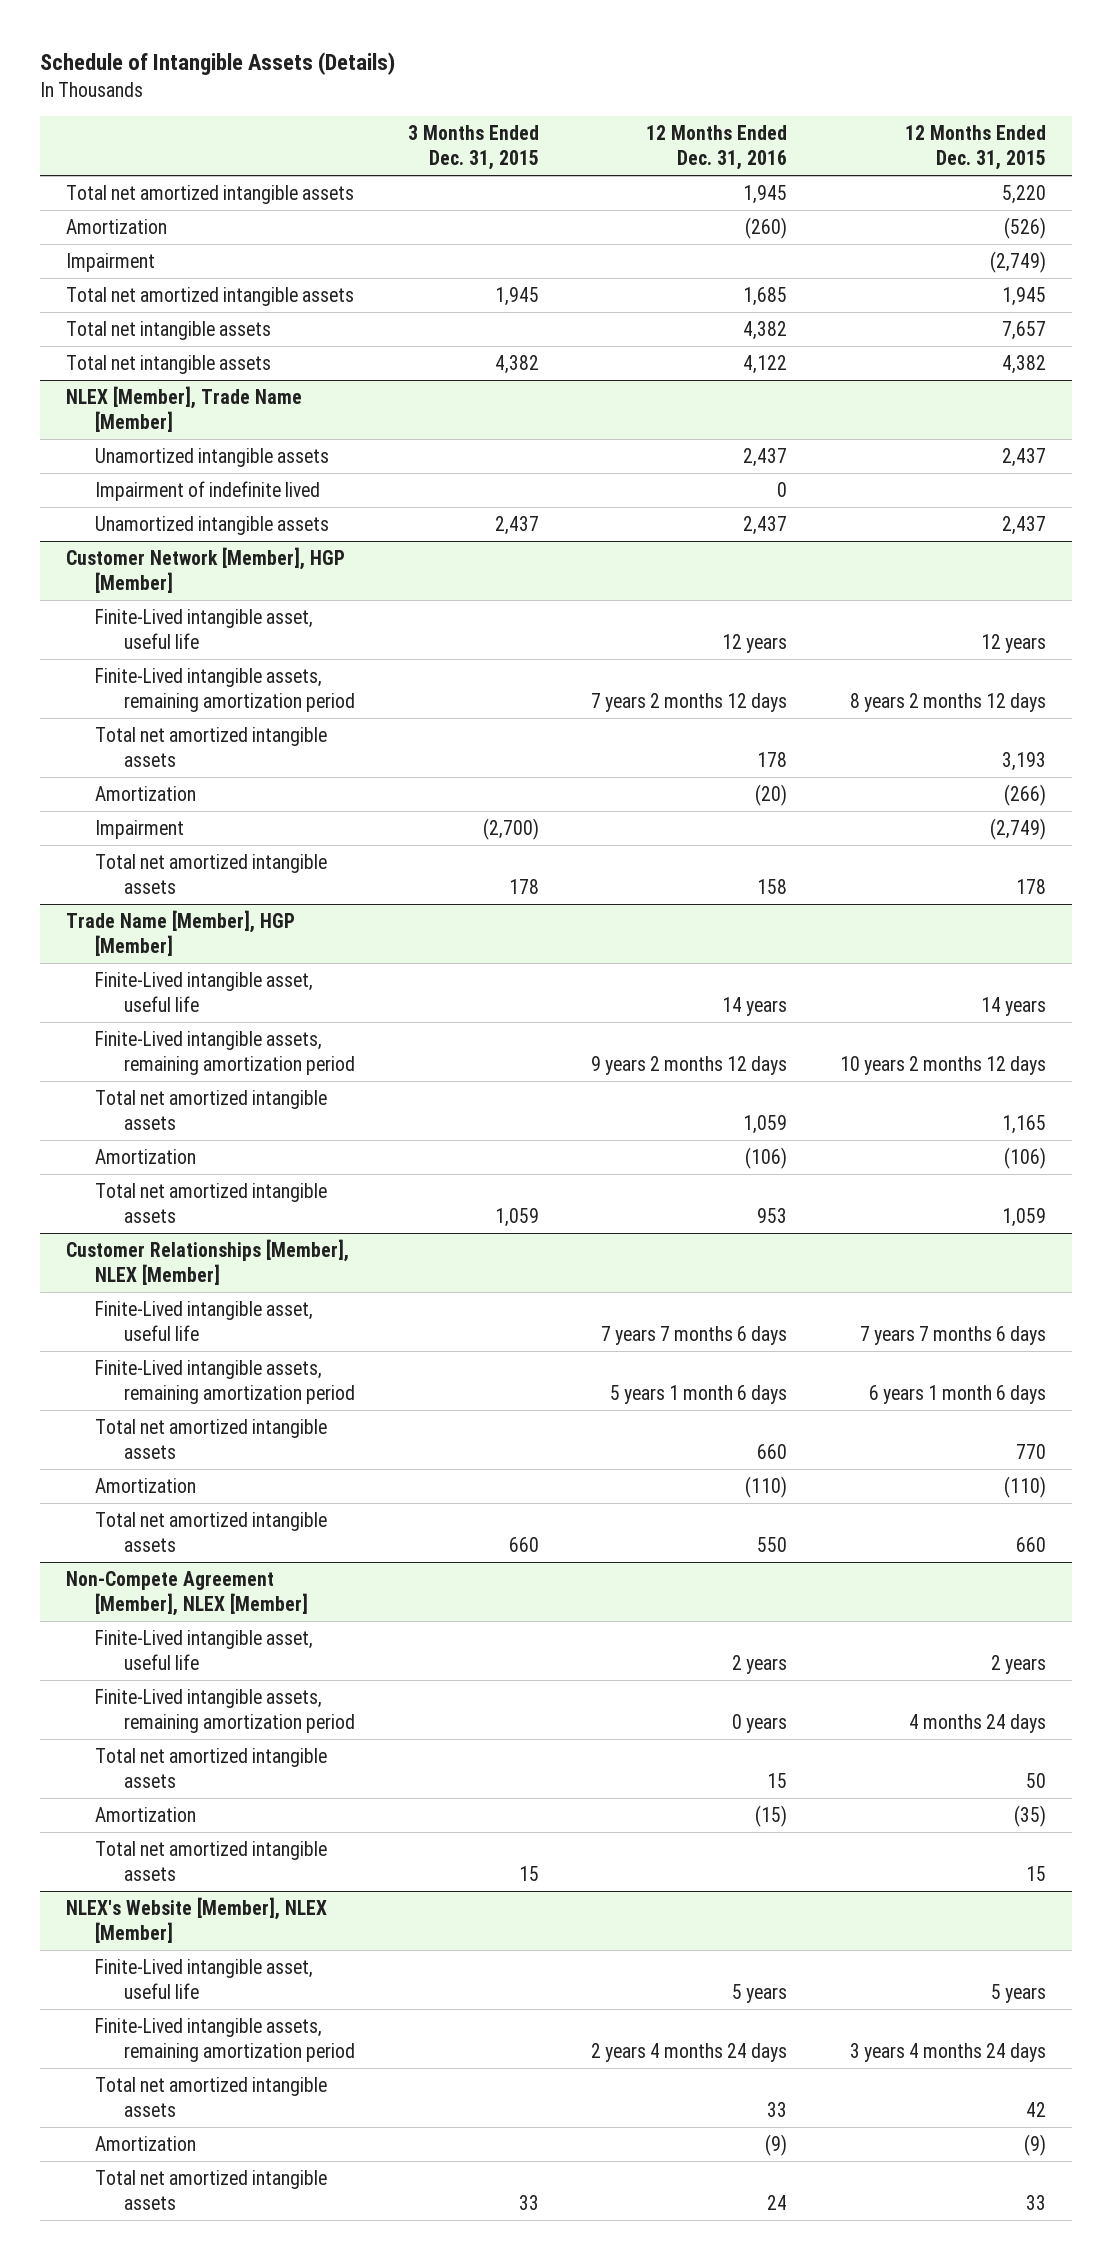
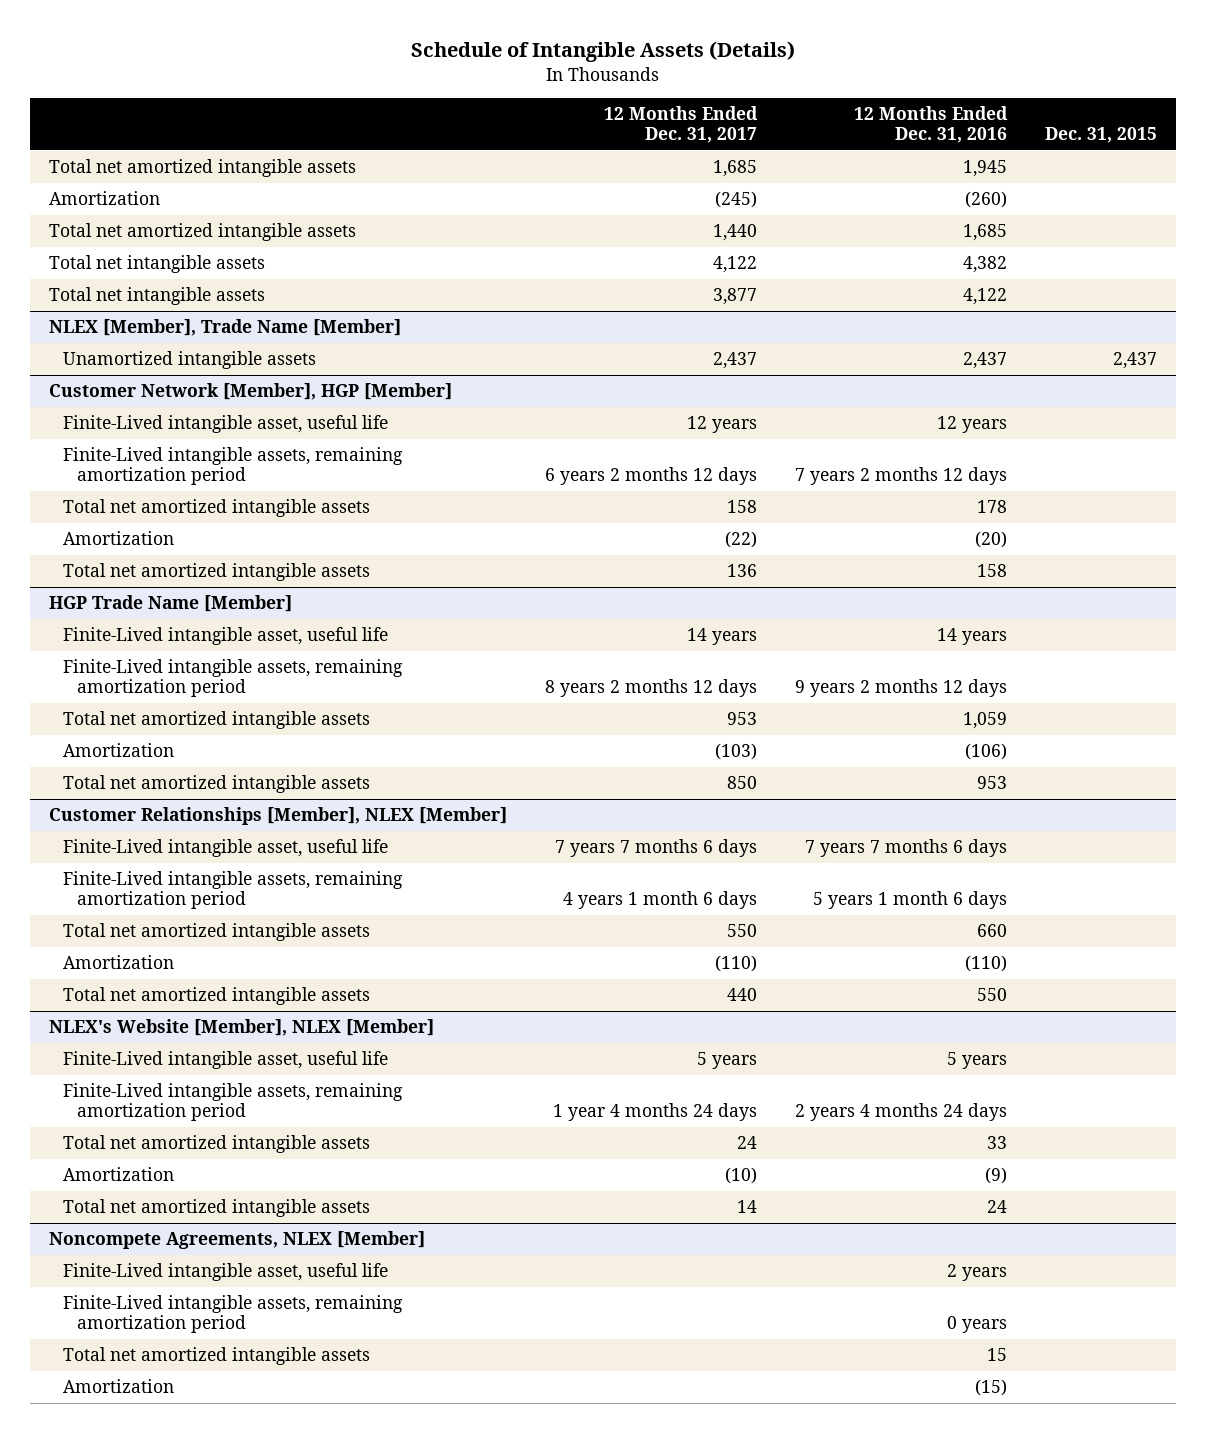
[407,125,539,171] 3 Months Ended Dec. 31, 2015 -> none
[905,125,1047,171] 12 Months Ended Dec. 31, 2015 -> none
none -> [604,106,759,144] 12 Months Ended Dec. 31, 2017
none -> [1045,127,1158,144] Dec. 31, 2015
[66,252,156,272] Impairment -> none
[95,480,321,501] Impairment of indefinite lived -> none
[95,515,330,535] Unamortized intangible assets -> none
[95,819,185,839] Impairment -> none
[66,909,296,956] Trade Name [Member], HGP [Member] -> [49,595,293,613] HGP Trade Name [Member]
[66,1570,309,1616] Non-Compete Agreement [Member], NLEX [Member] -> none
[95,1629,314,1670] Finite-Lived intangible asset, useful life -> none
[95,1688,356,1733] Finite-Lived intangible assets, remaining amortization period -> none
[95,1747,328,1788] Total net amortized intangible assets -> none
[95,1806,197,1822] Amortization -> none
[95,1840,328,1881] Total net amortized intangible assets -> none
none -> [49,1231,426,1250] Noncompete Agreements, NLEX [Member]
none -> [63,1263,389,1282] Finite-Lived intangible asset, useful life
none -> [63,1295,404,1334] Finite-Lived intangible assets, remaining amortization period
none -> [63,1347,371,1366] Total net amortized intangible assets
none -> [63,1379,175,1394] Amortization

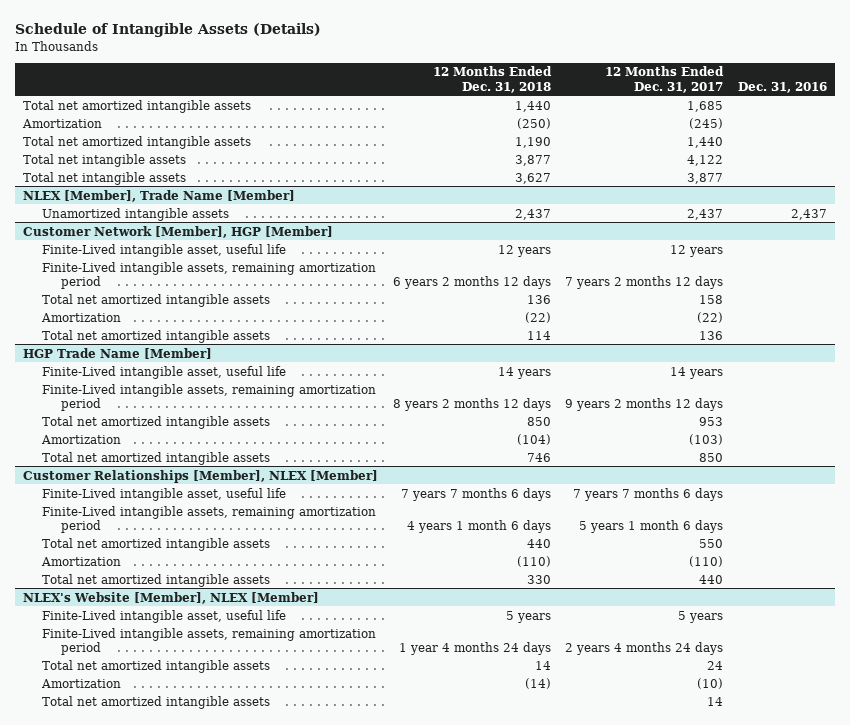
[854,106,1009,144] 12 Months Ended Dec. 31, 2016 -> none
[1045,127,1158,144] Dec. 31, 2015 -> none
none -> [432,66,552,93] 12 Months Ended Dec. 31, 2018
none -> [738,81,828,93] Dec. 31, 2016
[545,467,758,486] 6 years 2 months 12 days -> [565,275,724,289] 7 years 2 months 12 days
[545,679,758,698] 8 years 2 months 12 days -> [565,397,724,411] 9 years 2 months 12 days
[563,891,758,910] 4 years 1 month 6 days -> [579,519,724,533] 5 years 1 month 6 days
[553,1103,758,1122] 1 year 4 months 24 days -> [565,641,724,655] 2 years 4 months 24 days
[49,1231,426,1250] Noncompete Agreements, NLEX [Member] -> none
[63,1263,389,1282] Finite-Lived intangible asset, useful life -> none
[63,1295,404,1334] Finite-Lived intangible assets, remaining amortization period -> none
[63,1347,371,1366] Total net amortized intangible assets -> none
[63,1379,175,1394] Amortization -> none

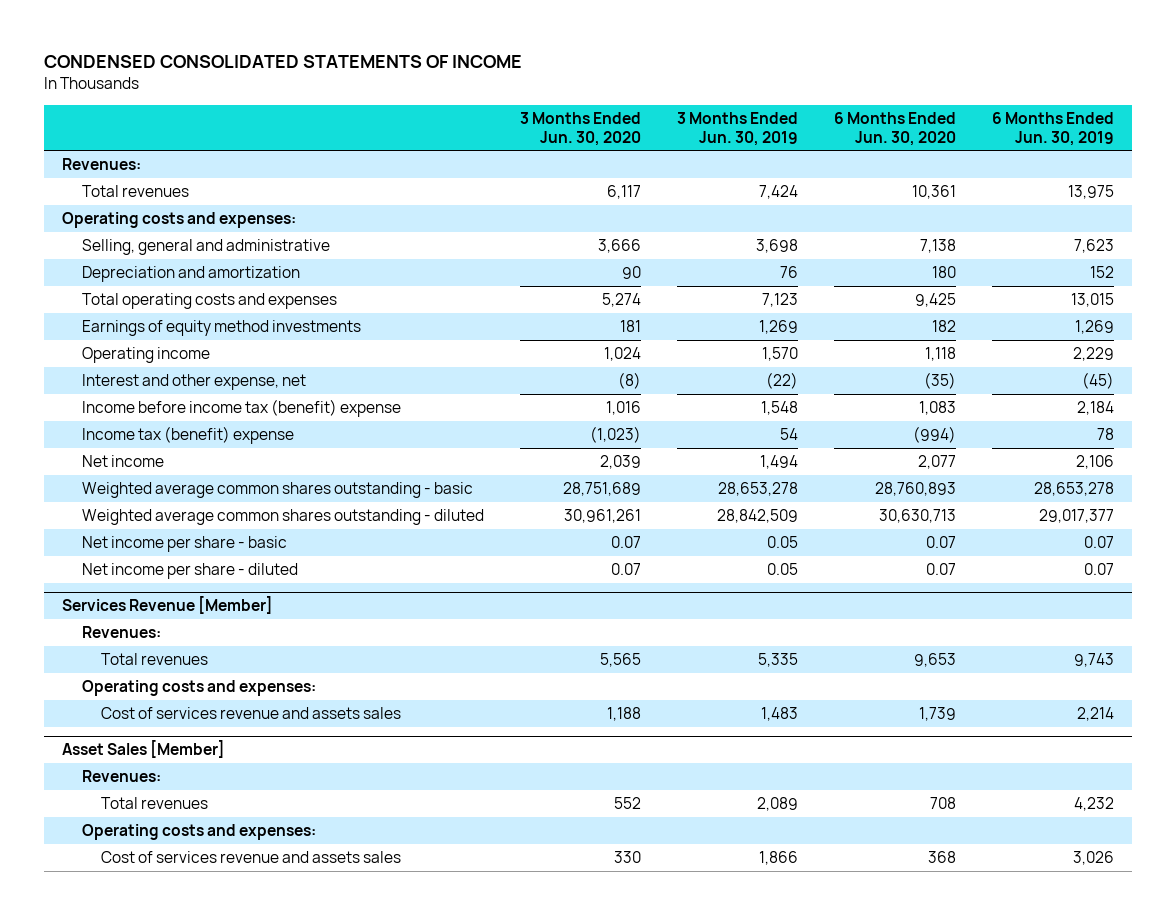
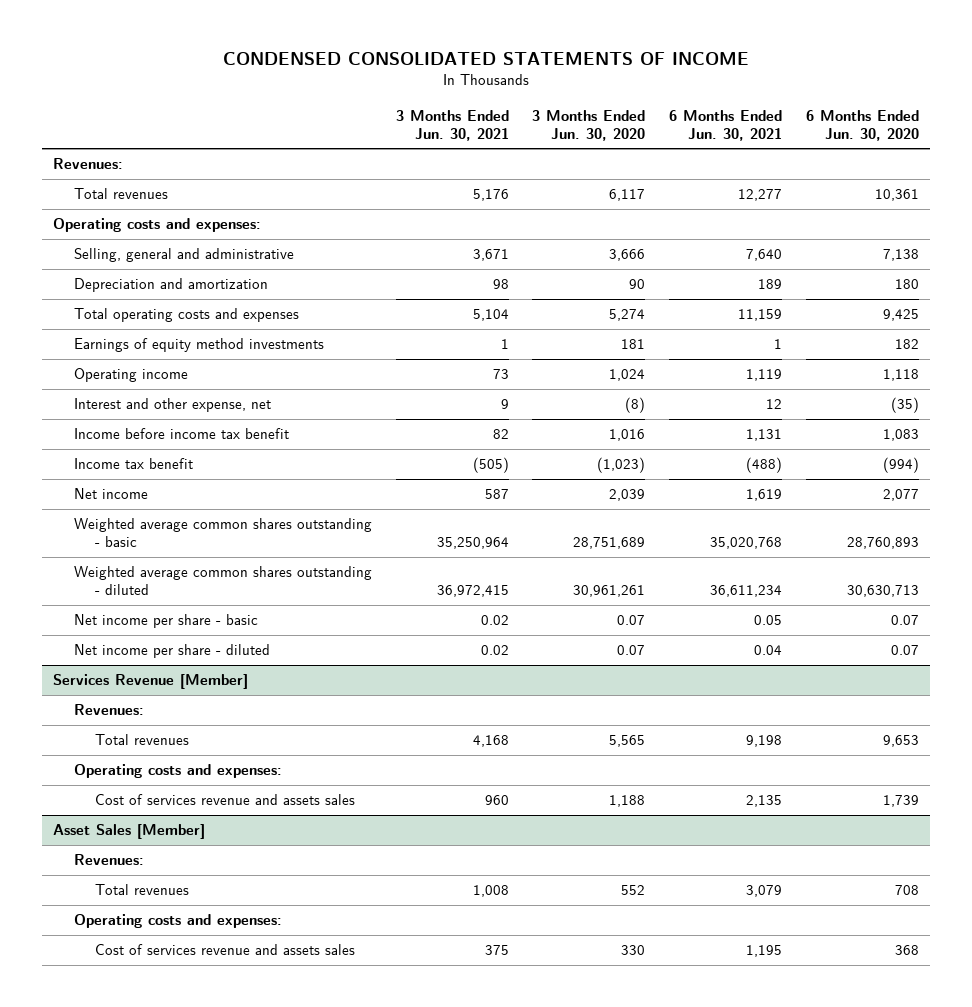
[676,111,798,146] 3 Months Ended Jun. 30, 2019 -> none
[991,111,1114,146] 6 Months Ended Jun. 30, 2019 -> none
none -> [395,109,509,141] 3 Months Ended Jun. 30, 2021
none -> [669,109,783,141] 6 Months Ended Jun. 30, 2021
[81,399,401,418] Income before income tax (benefit) expense -> [74,428,290,440] Income before income tax benefit
[81,426,294,445] Income tax (benefit) expense -> [74,458,194,470] Income tax benefit

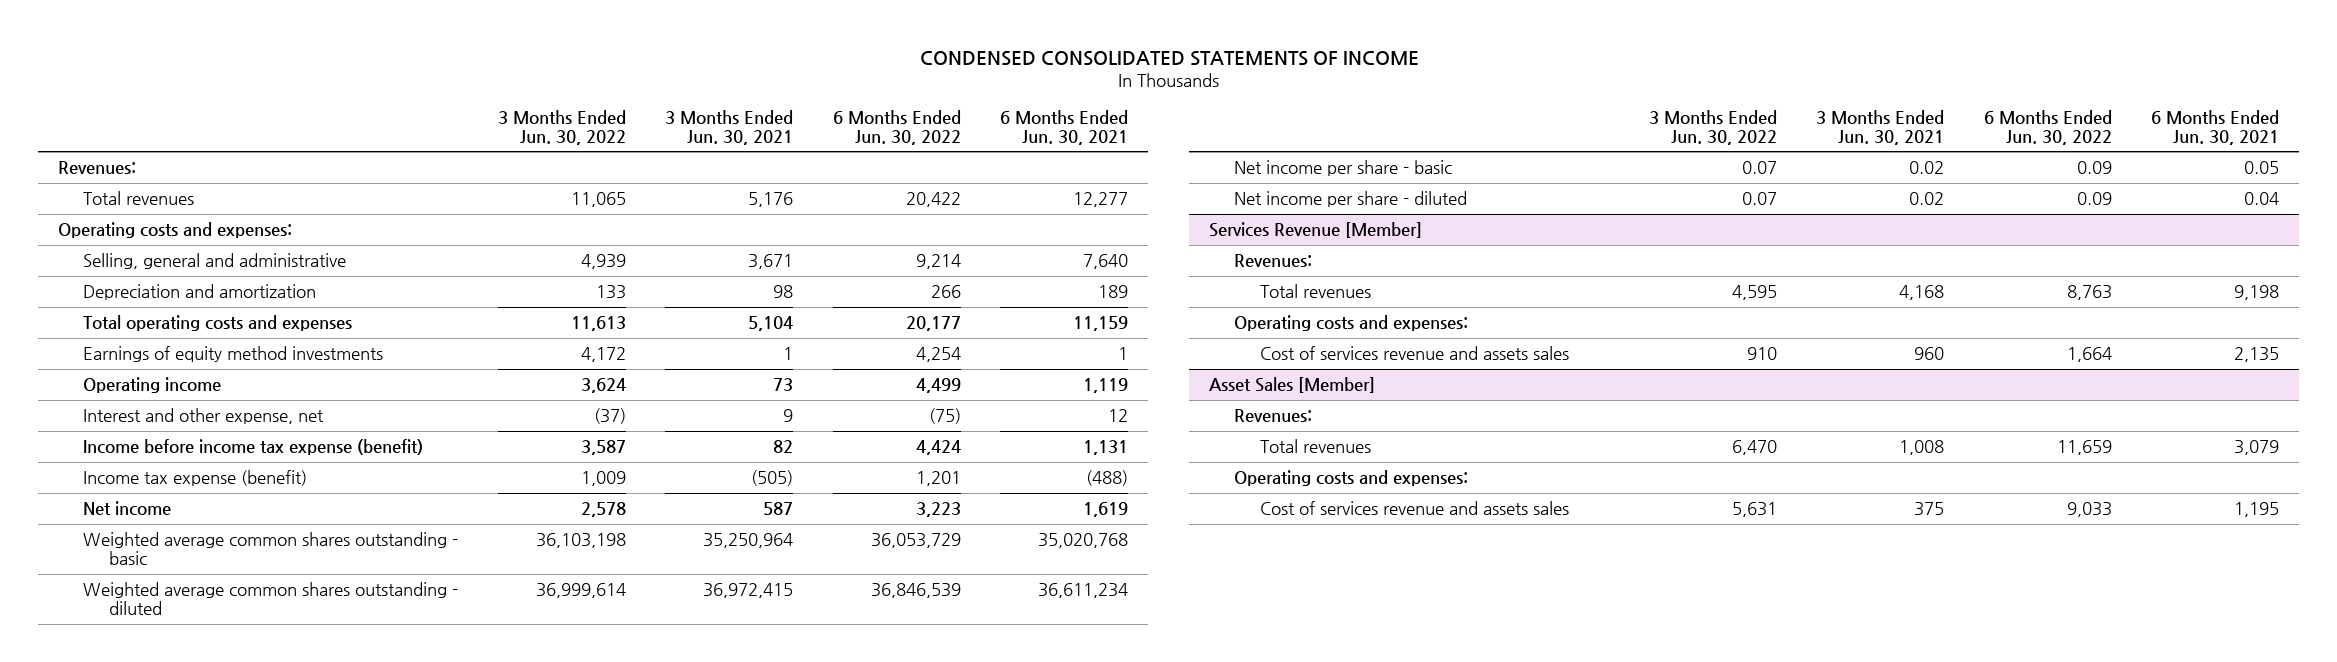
[532,109,646,141] 3 Months Ended Jun. 30, 2020 -> none
[805,109,919,141] 6 Months Ended Jun. 30, 2020 -> none
none -> [497,109,626,145] 3 Months Ended Jun. 30, 2022
none -> [832,109,961,145] 6 Months Ended Jun. 30, 2022
[74,428,290,440] Income before income tax benefit -> [83,439,424,456] Income before income tax expense (benefit)
[74,458,194,470] Income tax benefit -> [83,470,308,487] Income tax expense (benefit)

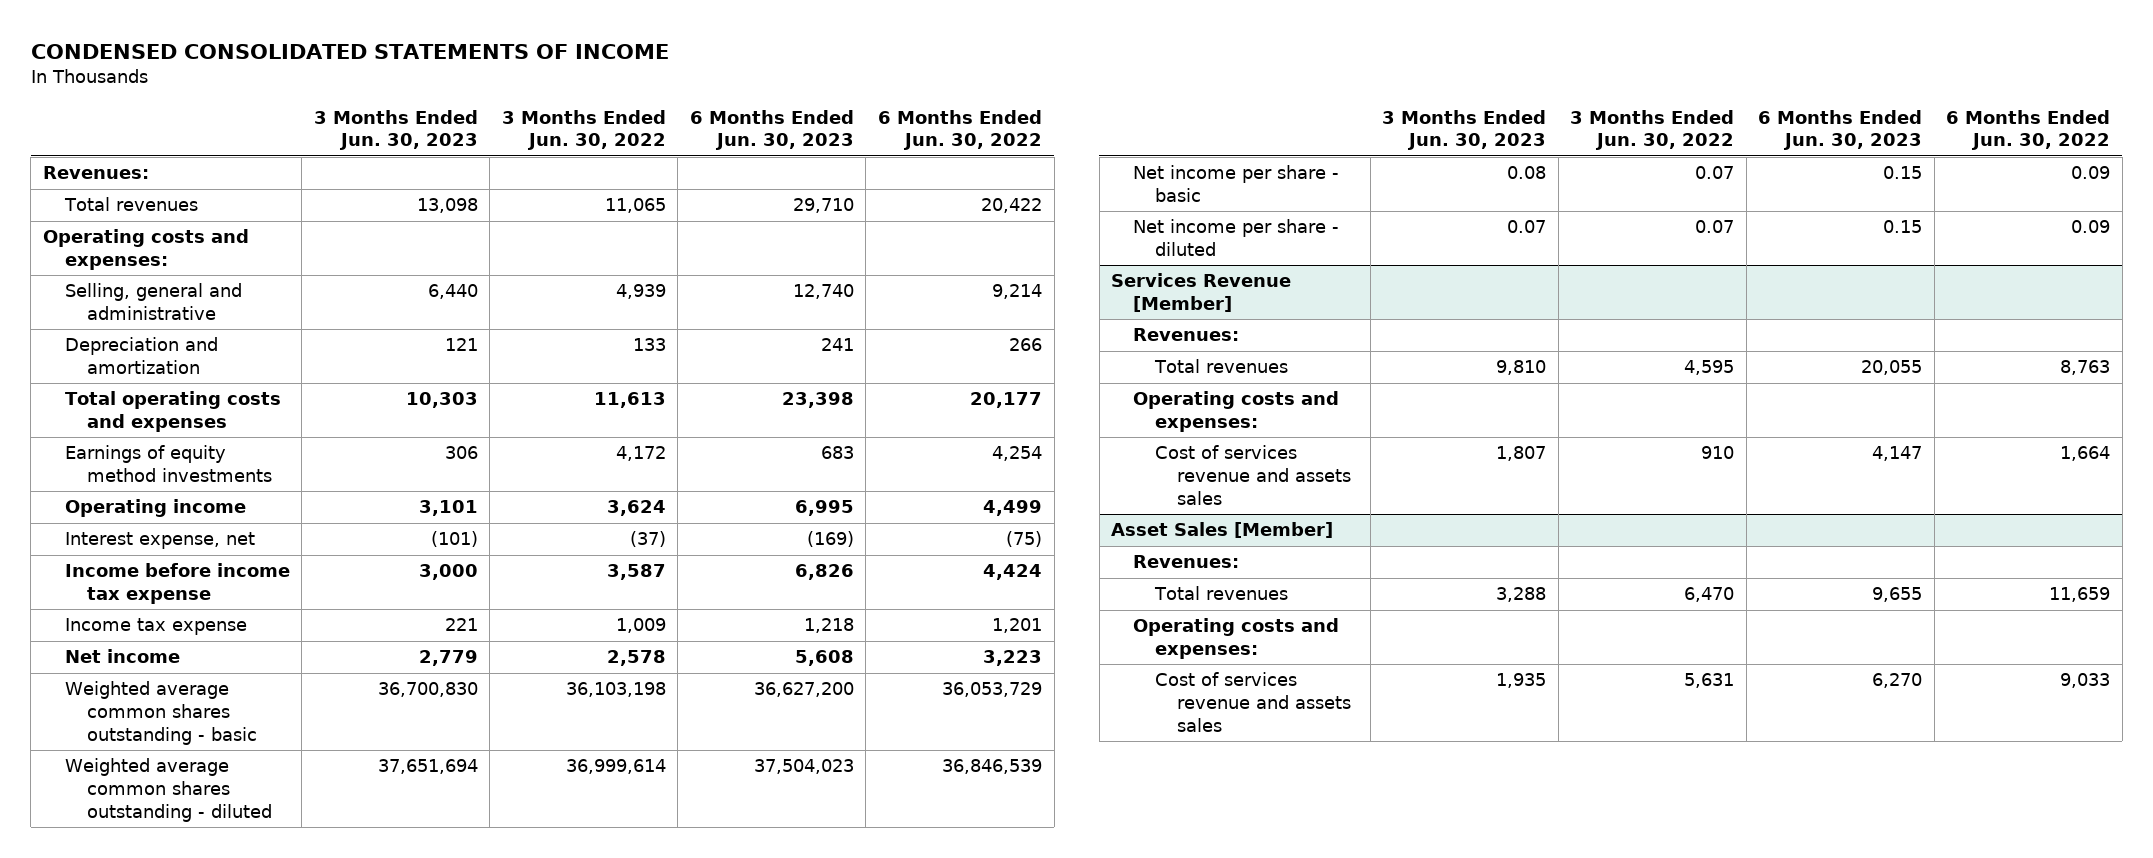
[665,109,794,145] 3 Months Ended Jun. 30, 2021 -> none
[1000,109,1129,145] 6 Months Ended Jun. 30, 2021 -> none
none -> [313,109,478,151] 3 Months Ended Jun. 30, 2023
none -> [689,109,854,151] 6 Months Ended Jun. 30, 2023
[83,408,325,425] Interest and other expense, net -> [64,532,255,550] Interest expense, net
[83,439,424,456] Income before income tax expense (benefit) -> [64,563,290,604] Income before income tax expense
[83,470,308,487] Income tax expense (benefit) -> [64,618,247,636] Income tax expense

